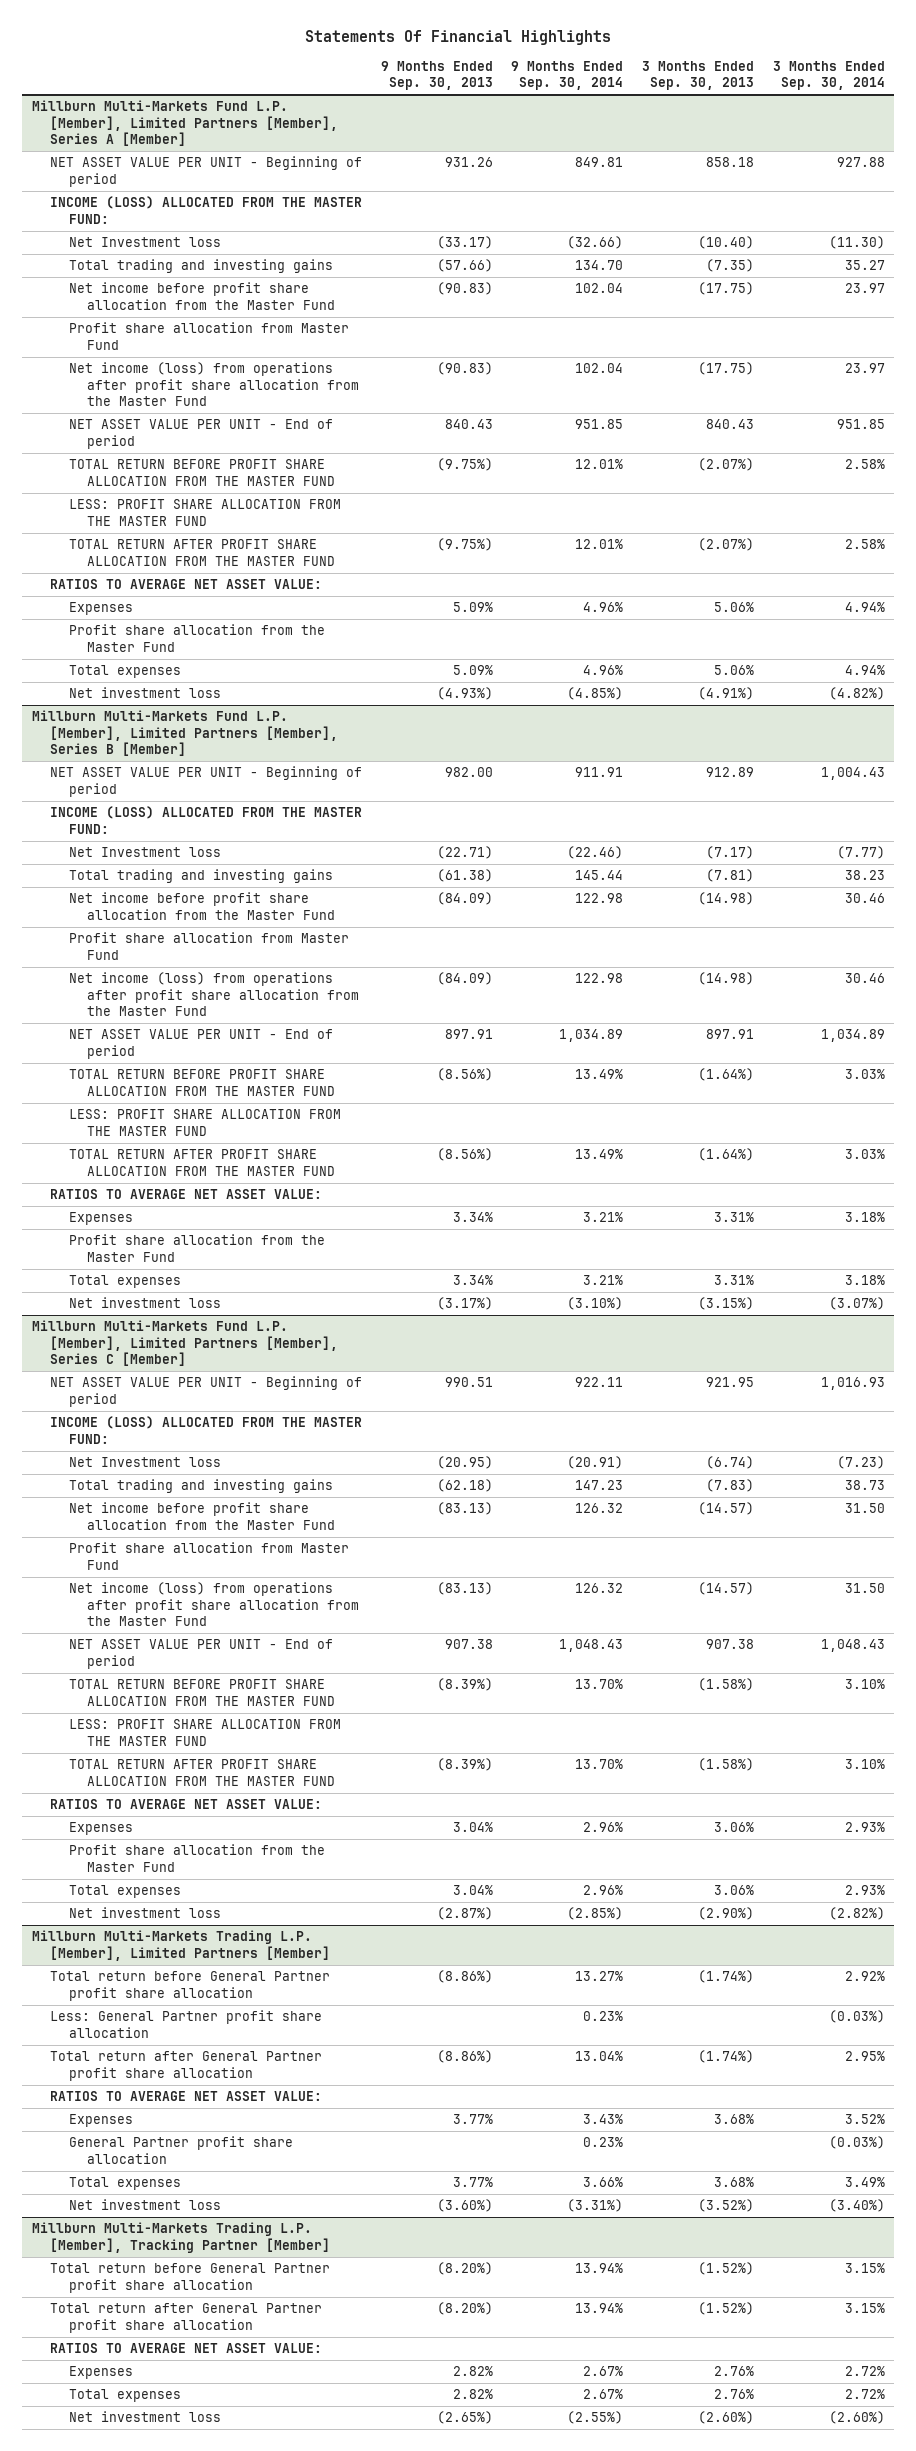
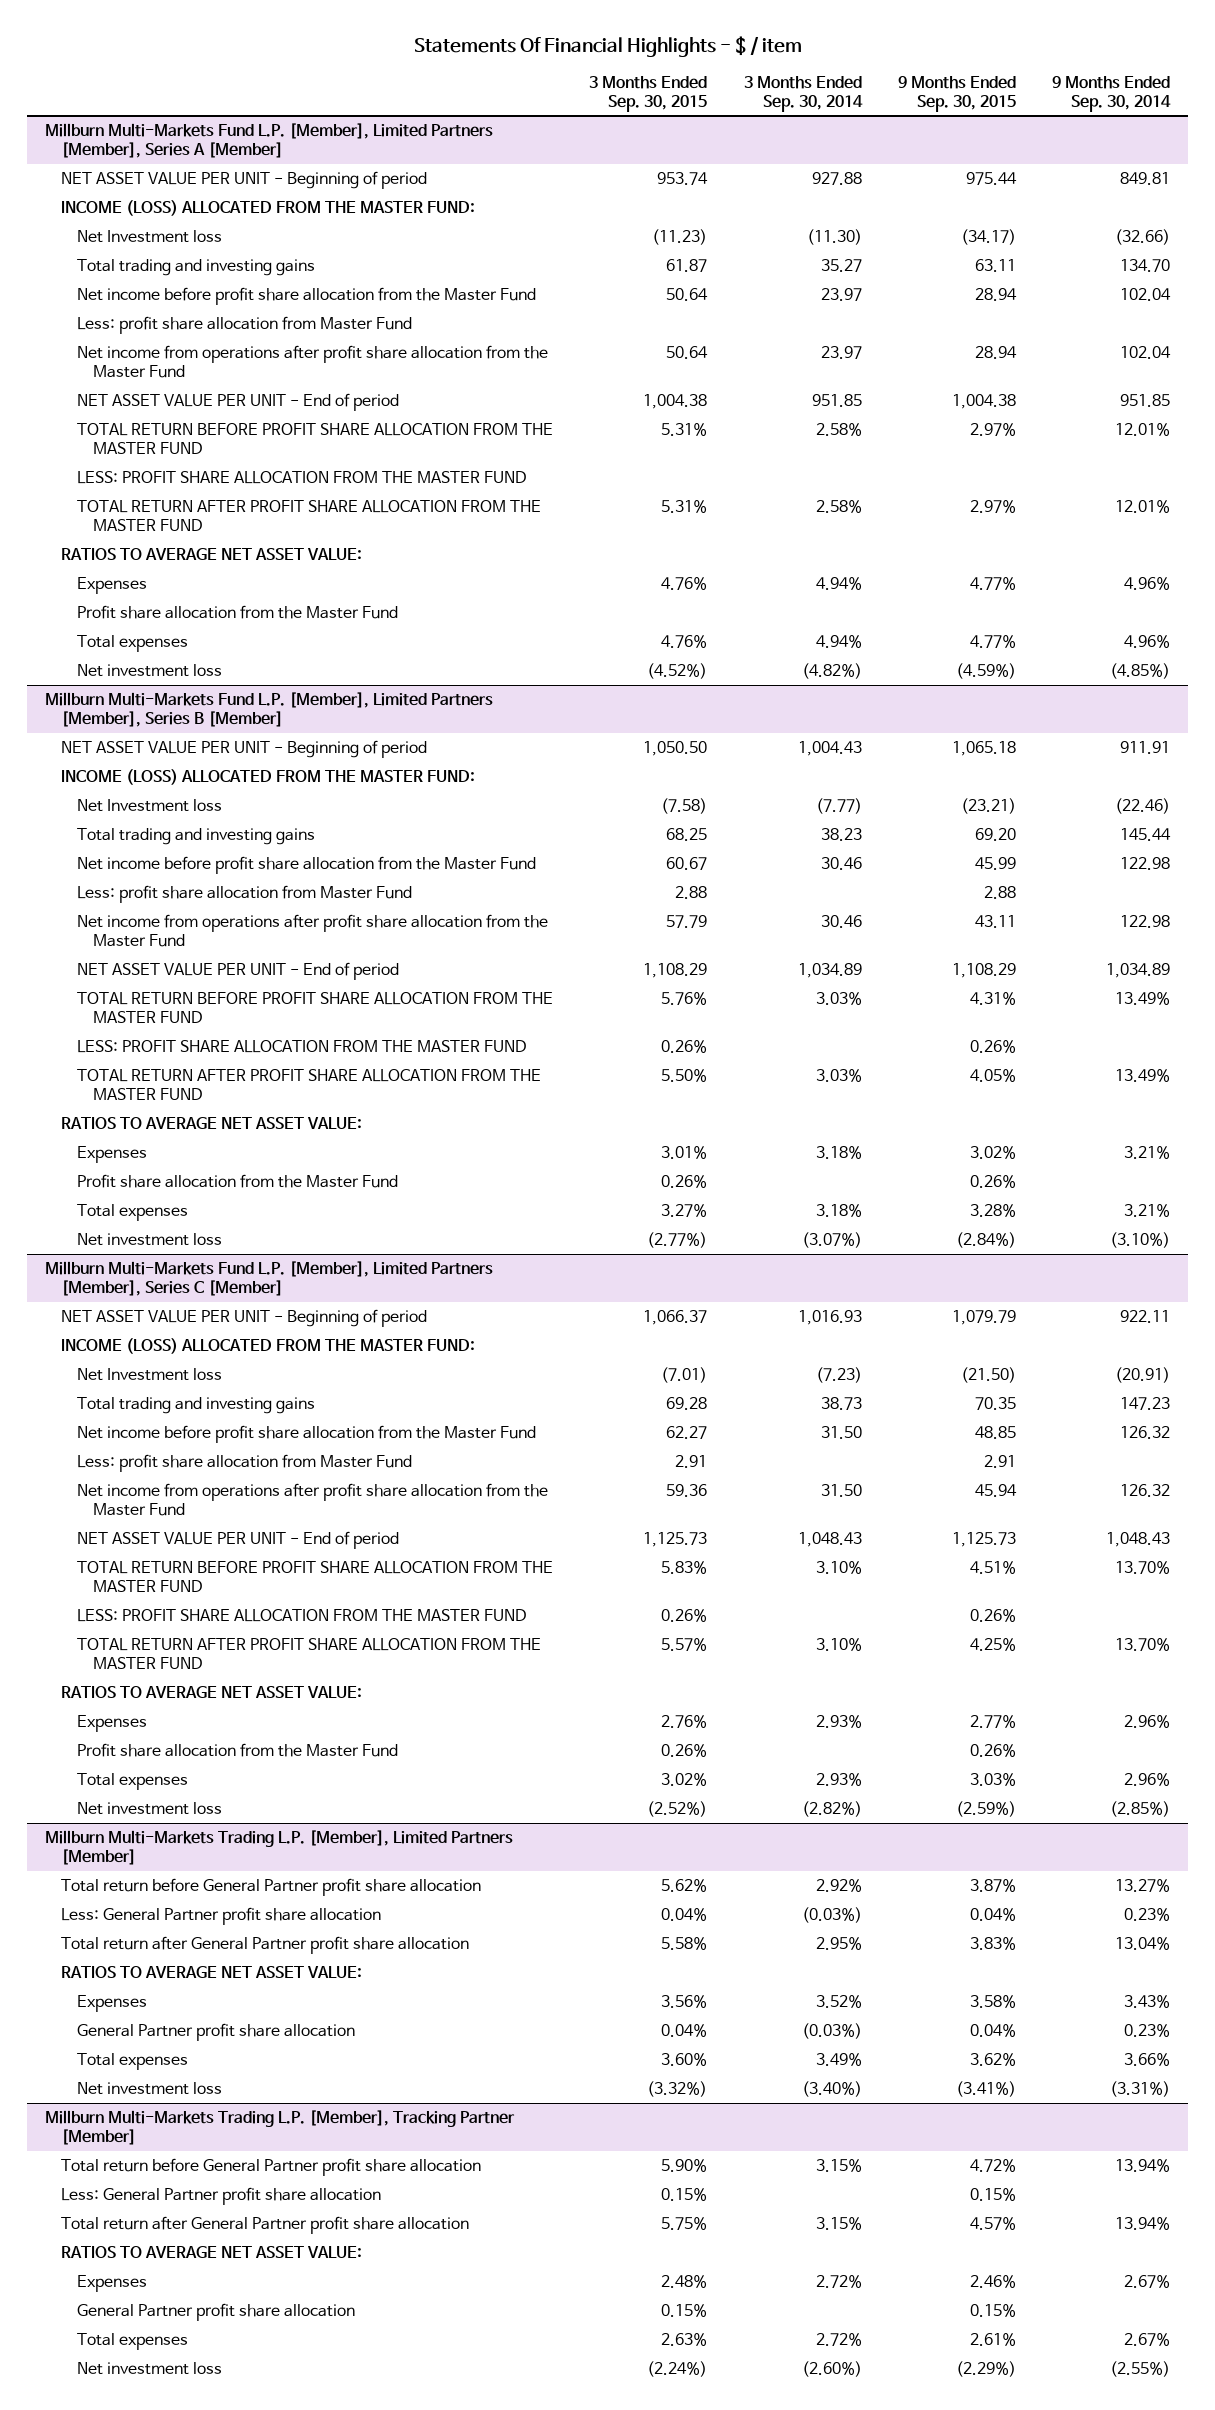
[305,30,612,46] Statements Of Financial Highlights -> [413,35,802,57] Statements Of Financial Highlights - $ / item
[380,61,493,91] 9 Months Ended Sep. 30, 2013 -> none
[642,61,755,91] 3 Months Ended Sep. 30, 2013 -> none
none -> [589,75,708,112] 3 Months Ended Sep. 30, 2015
none -> [897,75,1016,112] 9 Months Ended Sep. 30, 2015
[68,322,349,350] Profit share allocation from Master Fund -> [76,316,412,335] Less: profit share allocation from Master Fund
[68,362,360,406] Net income (loss) from operations after profit share allocation from the Master Fund -> [76,345,548,379] Net income from operations after profit share allocation from the Master Fund
[68,932,349,960] Profit share allocation from Master Fund -> [76,885,412,904] Less: profit share allocation from Master Fund
[68,972,360,1016] Net income (loss) from operations after profit share allocation from the Master Fund -> [76,914,548,948] Net income from operations after profit share allocation from the Master Fund
[68,1542,349,1570] Profit share allocation from Master Fund -> [76,1454,412,1473] Less: profit share allocation from Master Fund
[68,1582,360,1626] Net income (loss) from operations after profit share allocation from the Master Fund -> [76,1483,548,1517] Net income from operations after profit share allocation from the Master Fund
none -> [61,2187,382,2206] Less: General Partner profit share allocation
none -> [76,2303,355,2322] General Partner profit share allocation

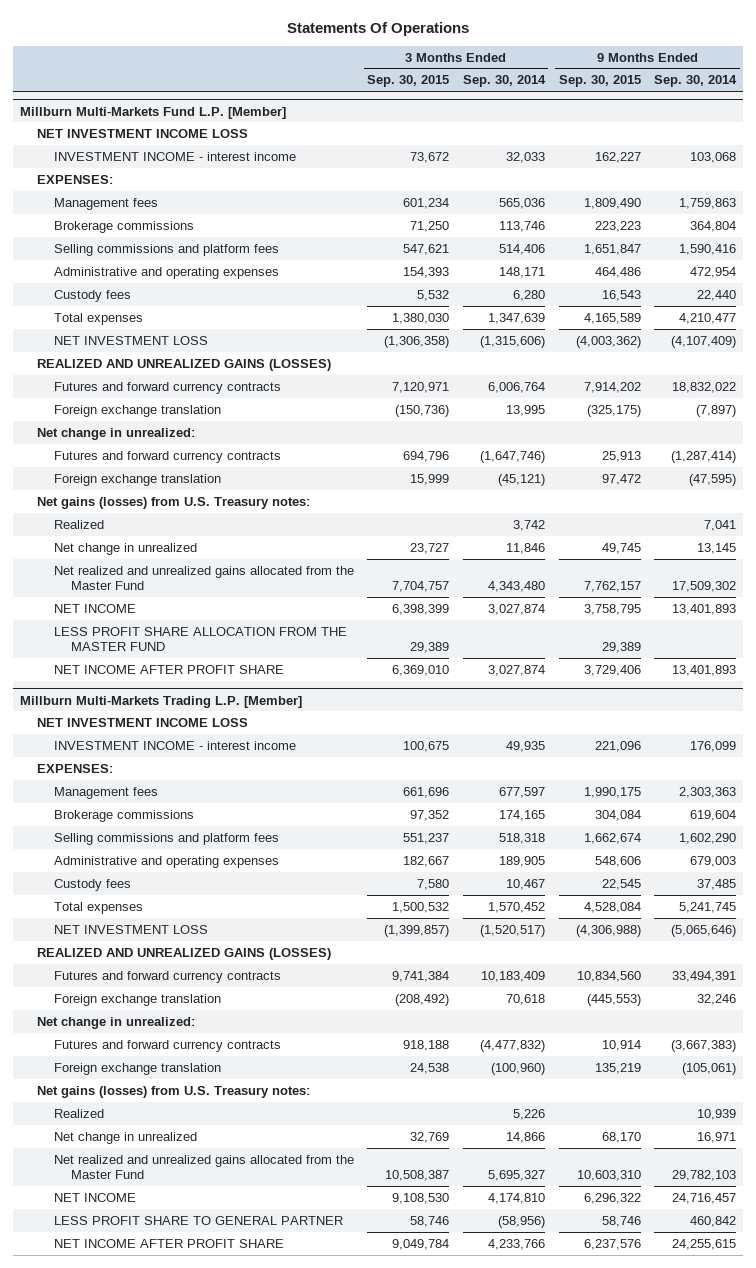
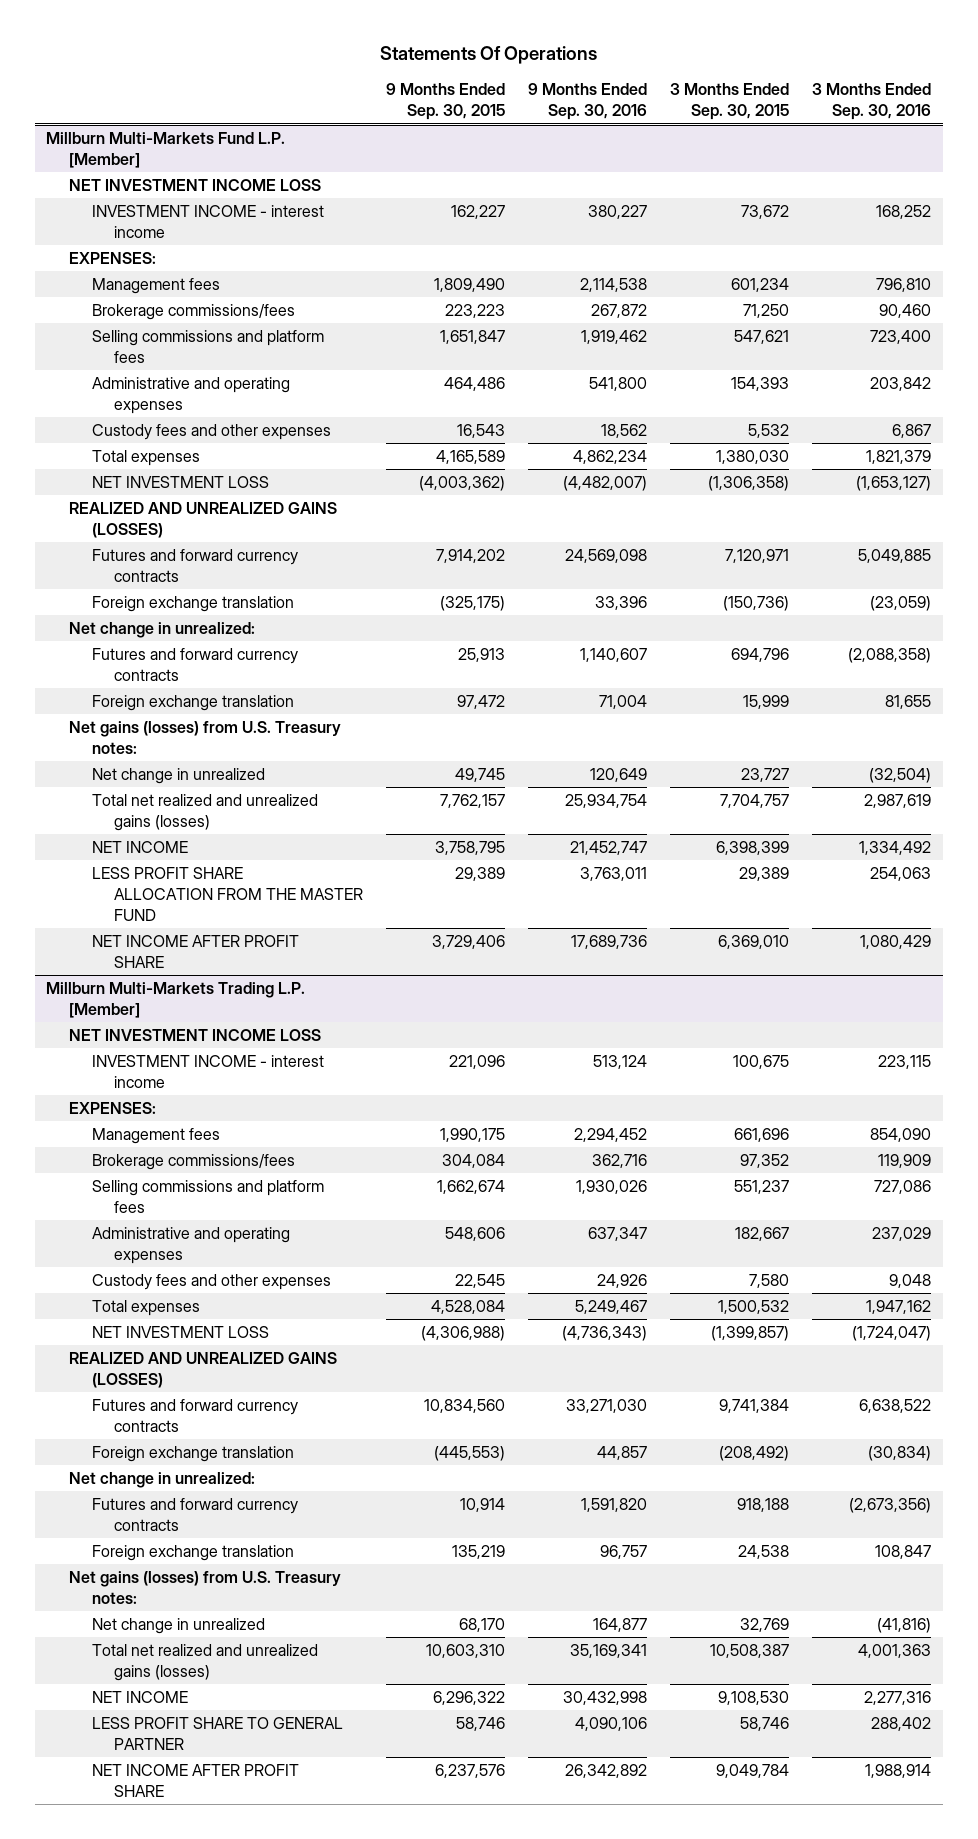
[462,75,546,88] Sep. 30, 2014 -> none
[654,75,738,88] Sep. 30, 2014 -> none
none -> [528,83,648,121] 9 Months Ended Sep. 30, 2016
none -> [812,83,932,121] 3 Months Ended Sep. 30, 2016
[53,220,194,233] Brokerage commissions -> [91,304,295,321] Brokerage commissions/fees
[53,289,131,302] Custody fees -> [91,424,331,441] Custody fees and other expenses
[53,519,104,529] Realized -> none
[53,565,354,591] Net realized and unrealized gains allocated from the Master Fund -> [91,794,318,832] Total net realized and unrealized gains (losses)
[53,809,194,822] Brokerage commissions -> [91,1154,295,1171] Brokerage commissions/fees
[53,878,131,891] Custody fees -> [91,1274,331,1291] Custody fees and other expenses
[53,1108,104,1118] Realized -> none
[53,1154,354,1180] Net realized and unrealized gains allocated from the Master Fund -> [91,1644,318,1682] Total net realized and unrealized gains (losses)

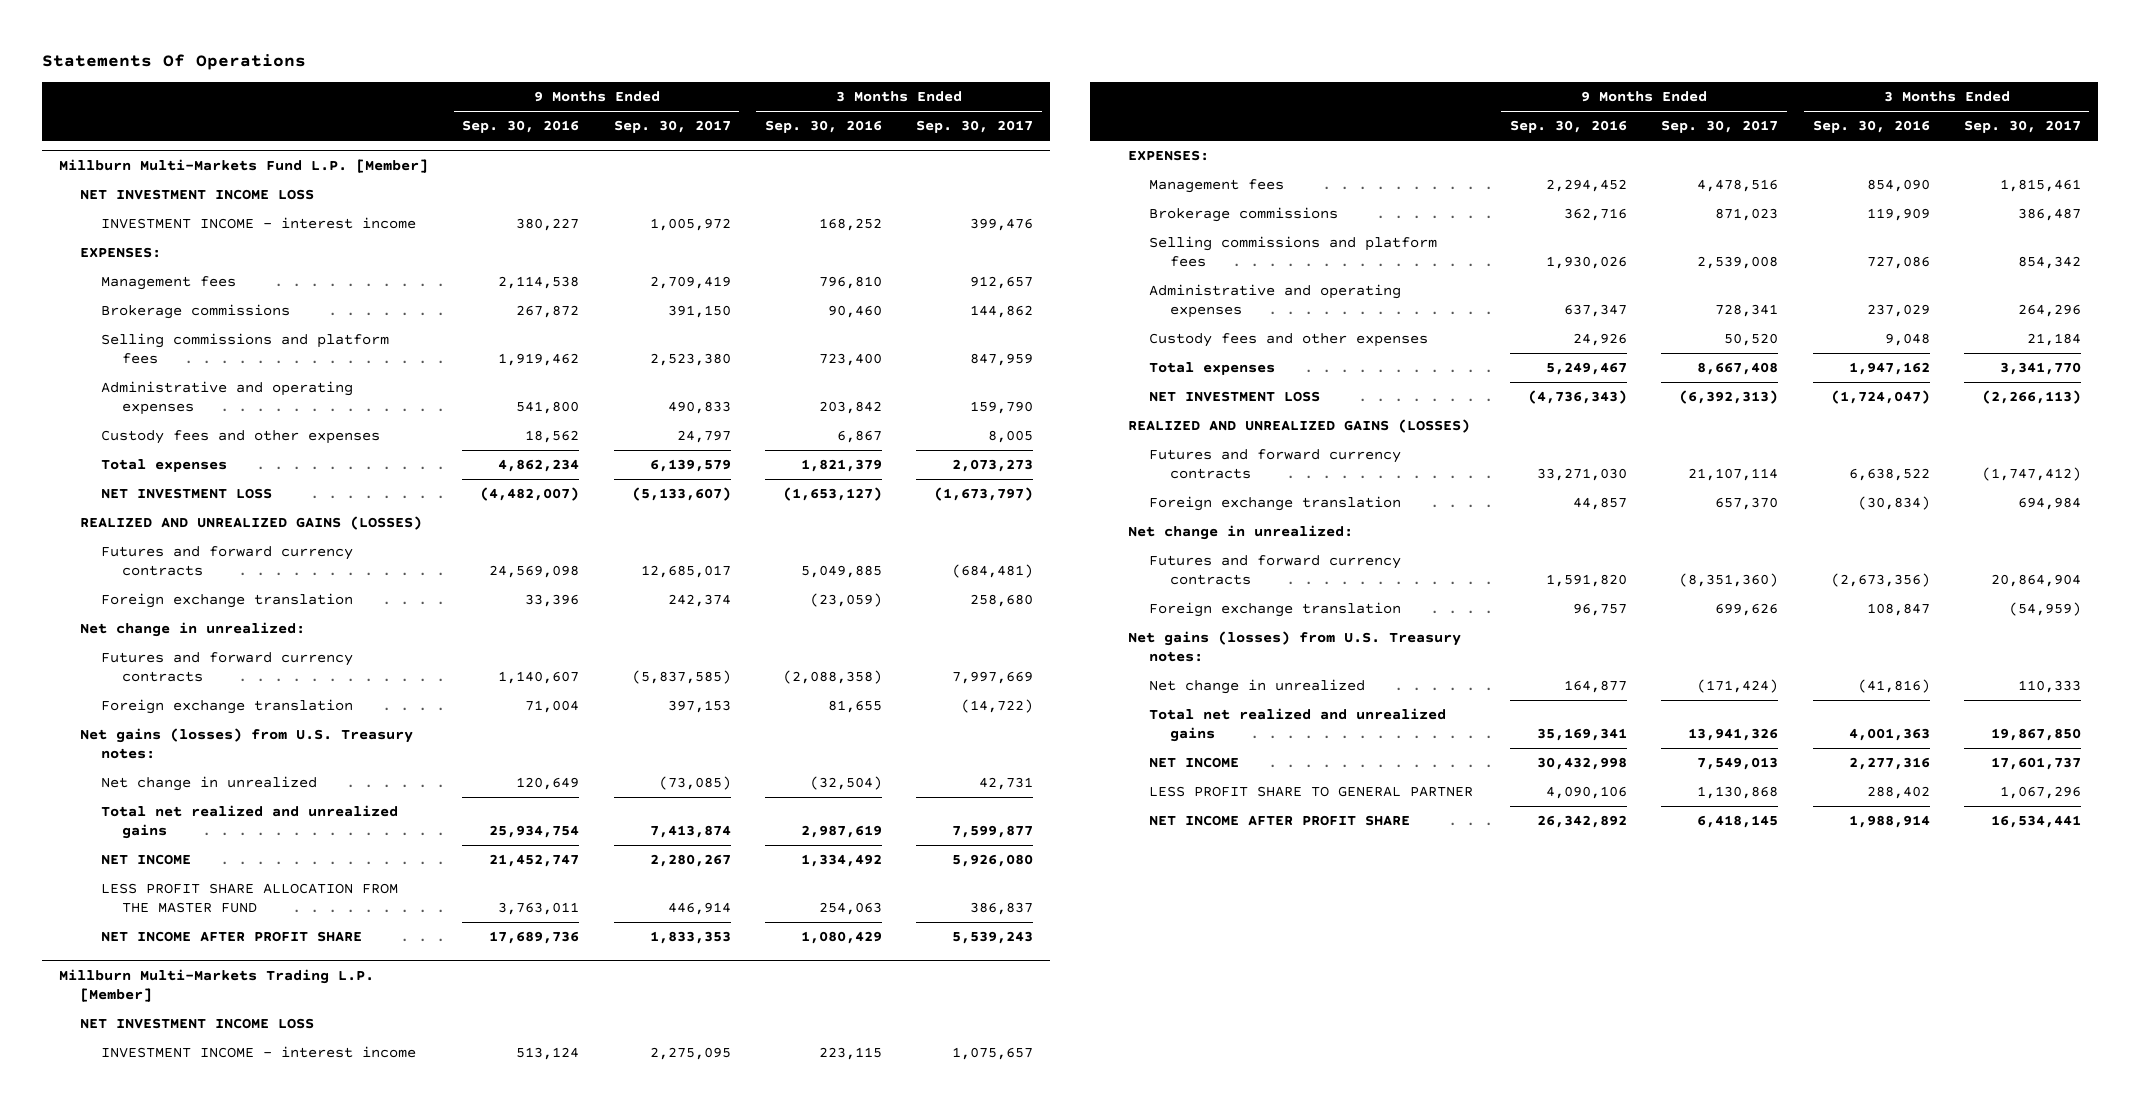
[386,83,506,121] 9 Months Ended Sep. 30, 2015 -> none
[670,83,790,121] 3 Months Ended Sep. 30, 2015 -> none
none -> [613,120,731,134] Sep. 30, 2017
none -> [916,120,1034,134] Sep. 30, 2017
[91,304,295,321] Brokerage commissions/fees -> [100,304,290,320] Brokerage commissions
[91,794,318,832] Total net realized and unrealized gains (losses) -> [100,805,398,840] Total net realized and unrealized gains
[91,1154,295,1171] Brokerage commissions/fees -> [1148,207,1338,223] Brokerage commissions
[91,1644,318,1682] Total net realized and unrealized gains (losses) -> [1148,708,1446,743] Total net realized and unrealized gains

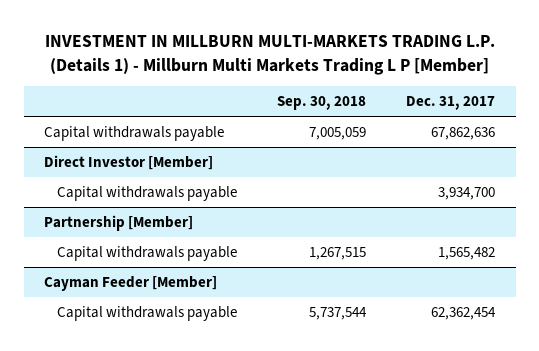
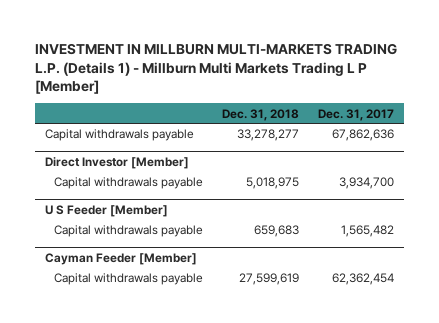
[277,96,367,111] Sep. 30, 2018 -> none
none -> [222,108,300,121] Dec. 31, 2018
[43,215,193,232] Partnership [Member] -> [44,204,168,217] U S Feeder [Member]

